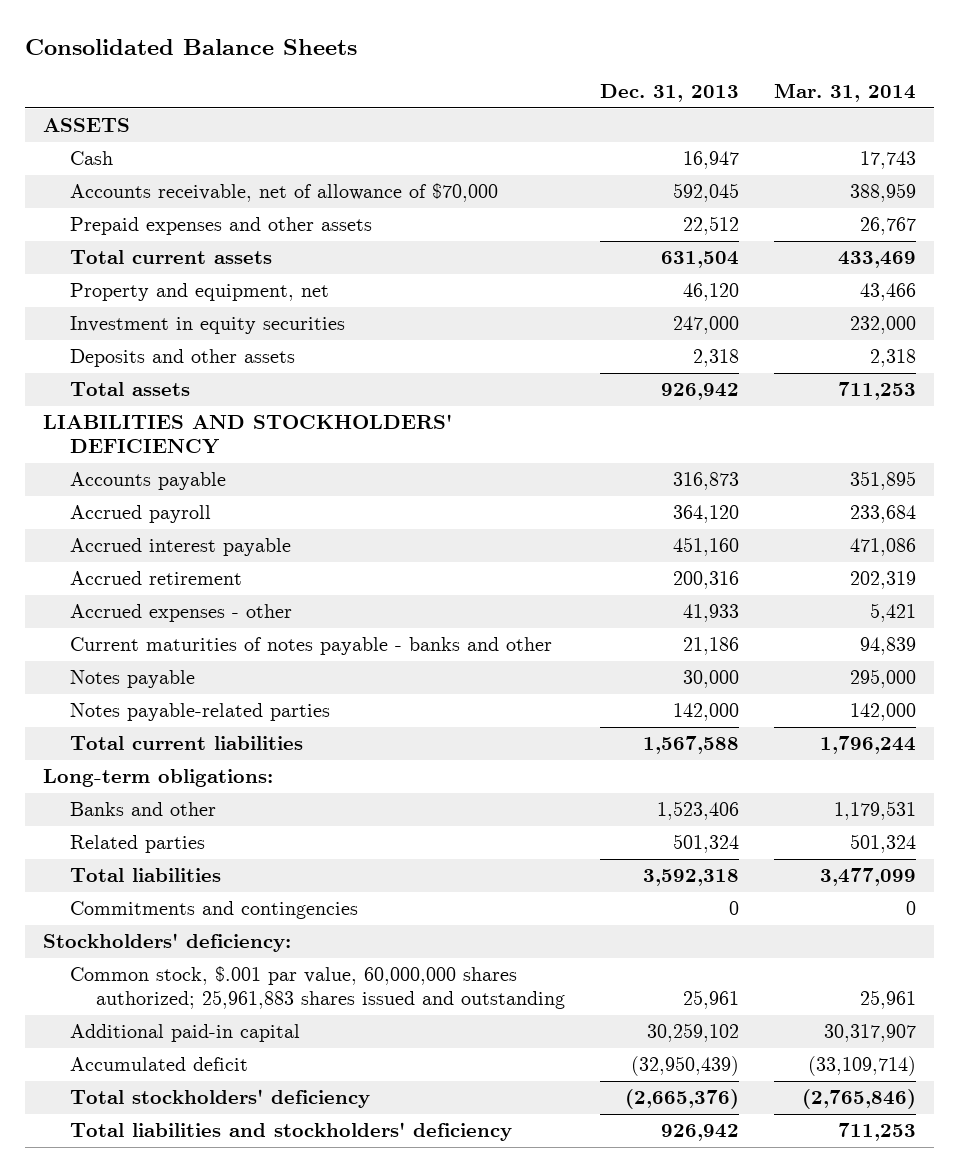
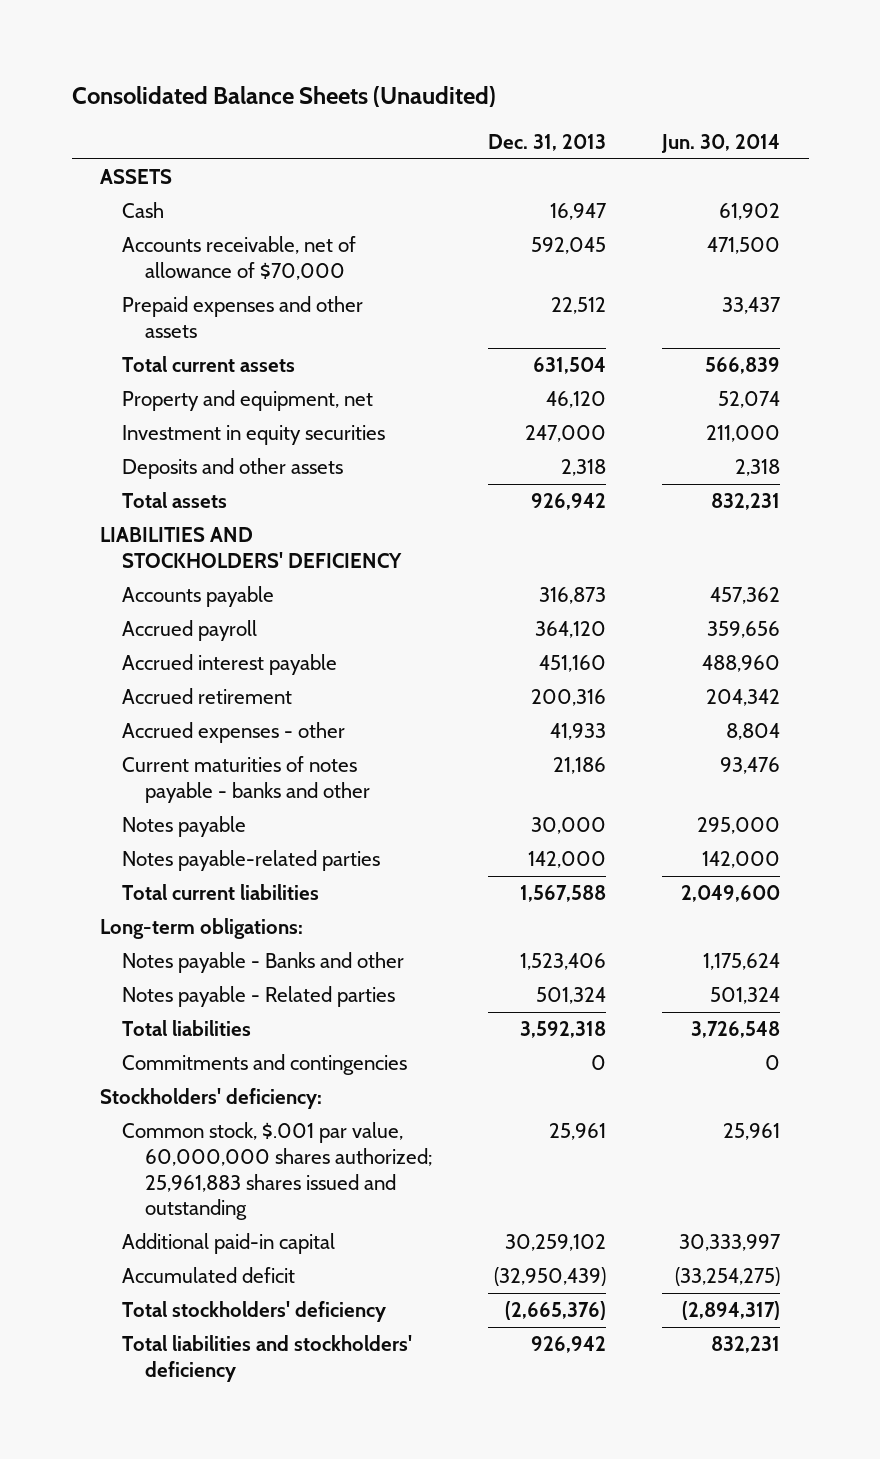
[25,39,358,56] Consolidated Balance Sheets -> [71,85,496,107] Consolidated Balance Sheets (Unaudited)
[774,82,917,102] Mar. 31, 2014 -> none
none -> [661,133,781,153] Jun. 30, 2014
[69,802,216,817] Banks and other -> [122,952,405,974] Notes payable - Banks and other
[69,835,205,854] Related parties -> [122,986,396,1008] Notes payable - Related parties

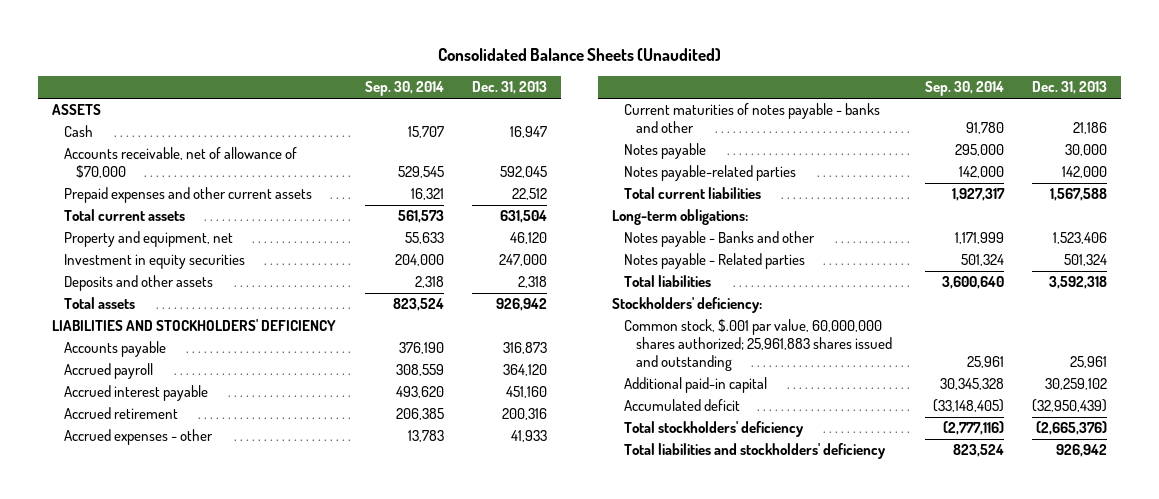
[661,133,781,153] Jun. 30, 2014 -> none
none -> [364,81,444,97] Sep. 30, 2014
[122,296,364,338] Prepaid expenses and other assets -> [64,187,313,204] Prepaid expenses and other current assets
[122,1054,408,1076] Commitments and contingencies -> none

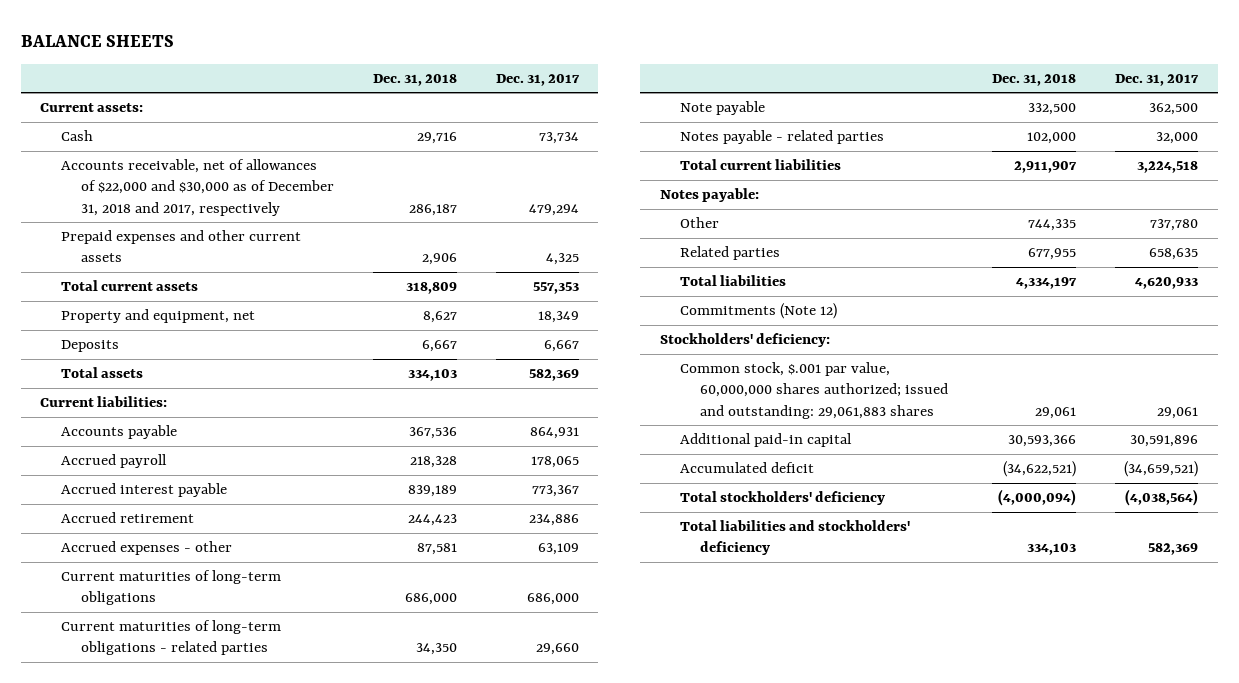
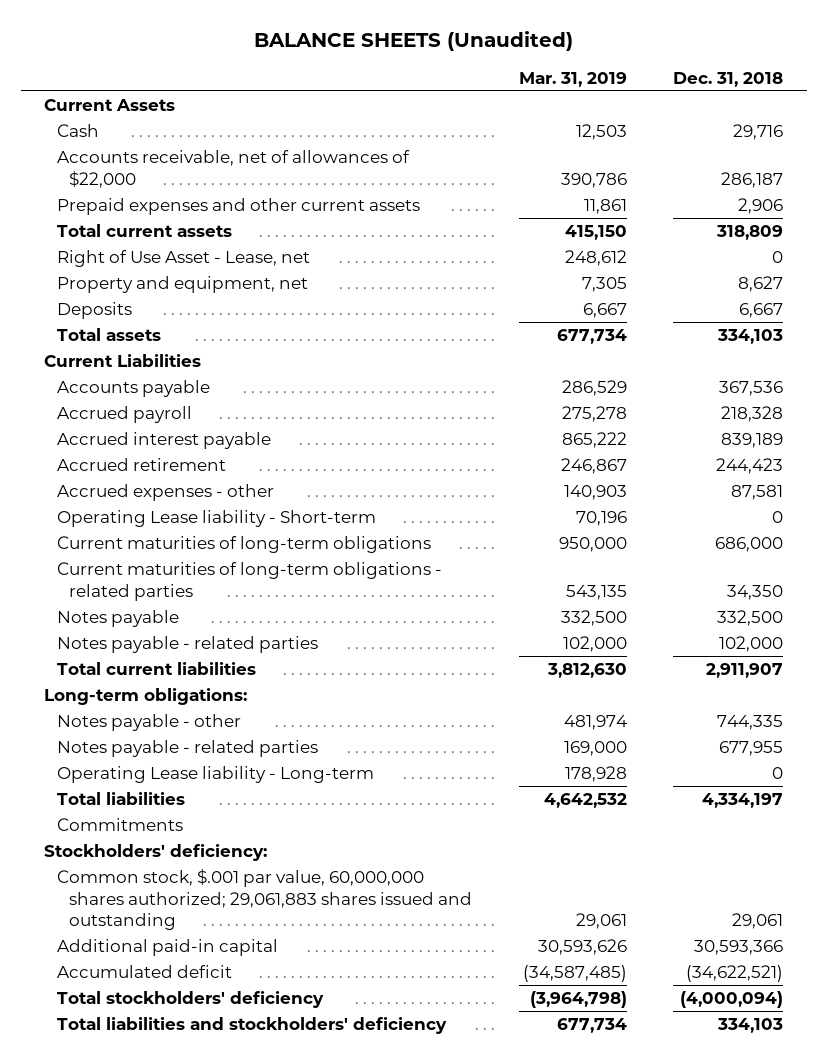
[20,34,174,47] BALANCE SHEETS -> [253,31,573,52] BALANCE SHEETS (Unaudited)
[495,73,580,86] Dec. 31, 2017 -> none
none -> [518,71,627,87] Mar. 31, 2019
[40,103,144,113] Current assets: -> [44,99,176,112] Current Assets
[60,159,334,216] Accounts receivable, net of allowances of $22,000 and $30,000 as of December 31, 2018 and 2017, respectively -> [56,150,410,188] Accounts receivable, net of allowances of $22,000
none -> [56,250,310,268] Right of Use Asset - Lease, net
[40,396,168,408] Current liabilities: -> [44,354,202,368] Current Liabilities
none -> [56,510,376,528] Operating Lease liability - Short-term
[680,101,766,116] Note payable -> [56,610,179,628] Notes payable
[659,188,759,203] Notes payable: -> none
none -> [44,688,248,706] Long-term obligations:
[680,217,720,229] Other -> [56,714,241,732] Notes payable - other
[680,246,781,261] Related parties -> [56,740,318,758] Notes payable - related parties
none -> [56,766,374,784] Operating Lease liability - Long-term
[680,303,838,320] Commitments (Note 12) -> [56,818,183,832] Commitments
[680,362,949,419] Common stock, $.001 par value, 60,000,000 shares authorized; issued and outstanding: 29,061,883 shares -> [56,869,472,931] Common stock, $.001 par value, 60,000,000 shares authorized; 29,061,883 shares issued and outstanding

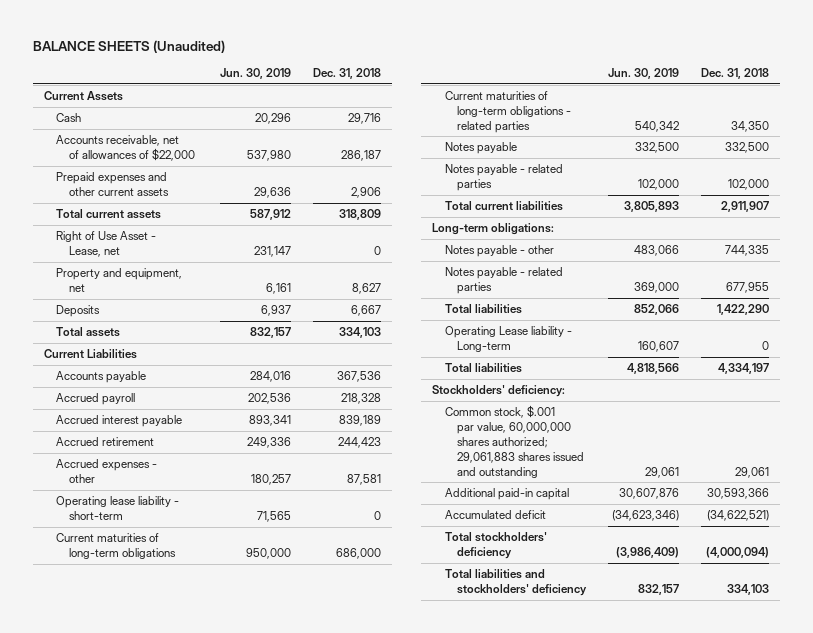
[518,71,627,87] Mar. 31, 2019 -> none
none -> [219,68,291,80] Jun. 30, 2019
[56,510,376,528] Operating Lease liability - Short-term -> [56,496,180,520] Operating lease liability - short-term
none -> [444,304,522,315] Total liabilities
[56,818,183,832] Commitments -> none

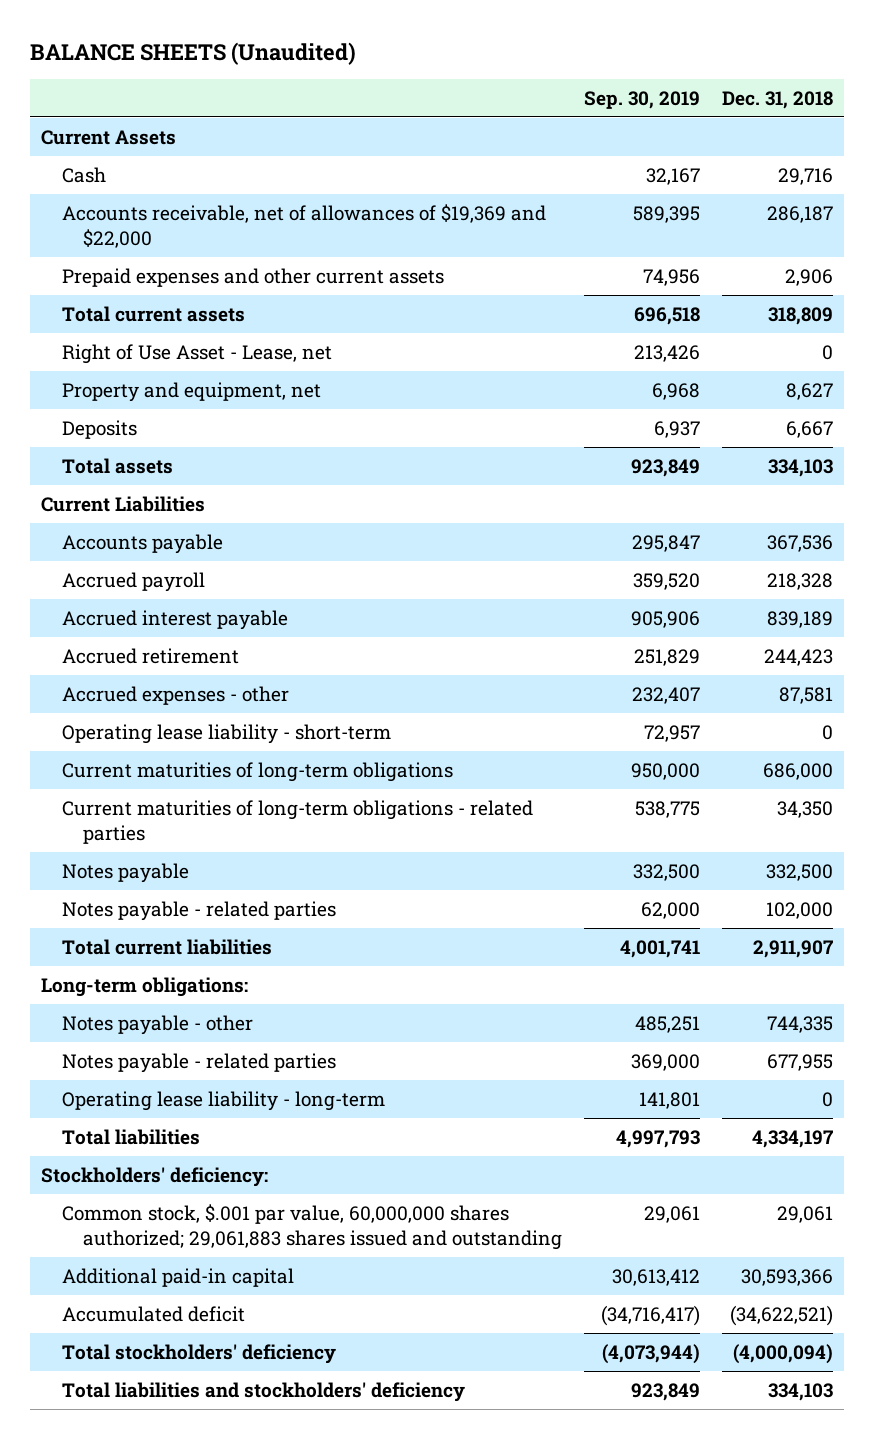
[219,68,291,80] Jun. 30, 2019 -> none
none -> [584,90,701,109] Sep. 30, 2019
[56,135,195,161] Accounts receivable, net of allowances of $22,000 -> [62,203,547,248] Accounts receivable, net of allowances of $19,369 and $22,000
[444,304,522,315] Total liabilities -> none
[444,326,572,352] Operating Lease liability - Long-term -> [62,1090,386,1111] Operating lease liability - long-term

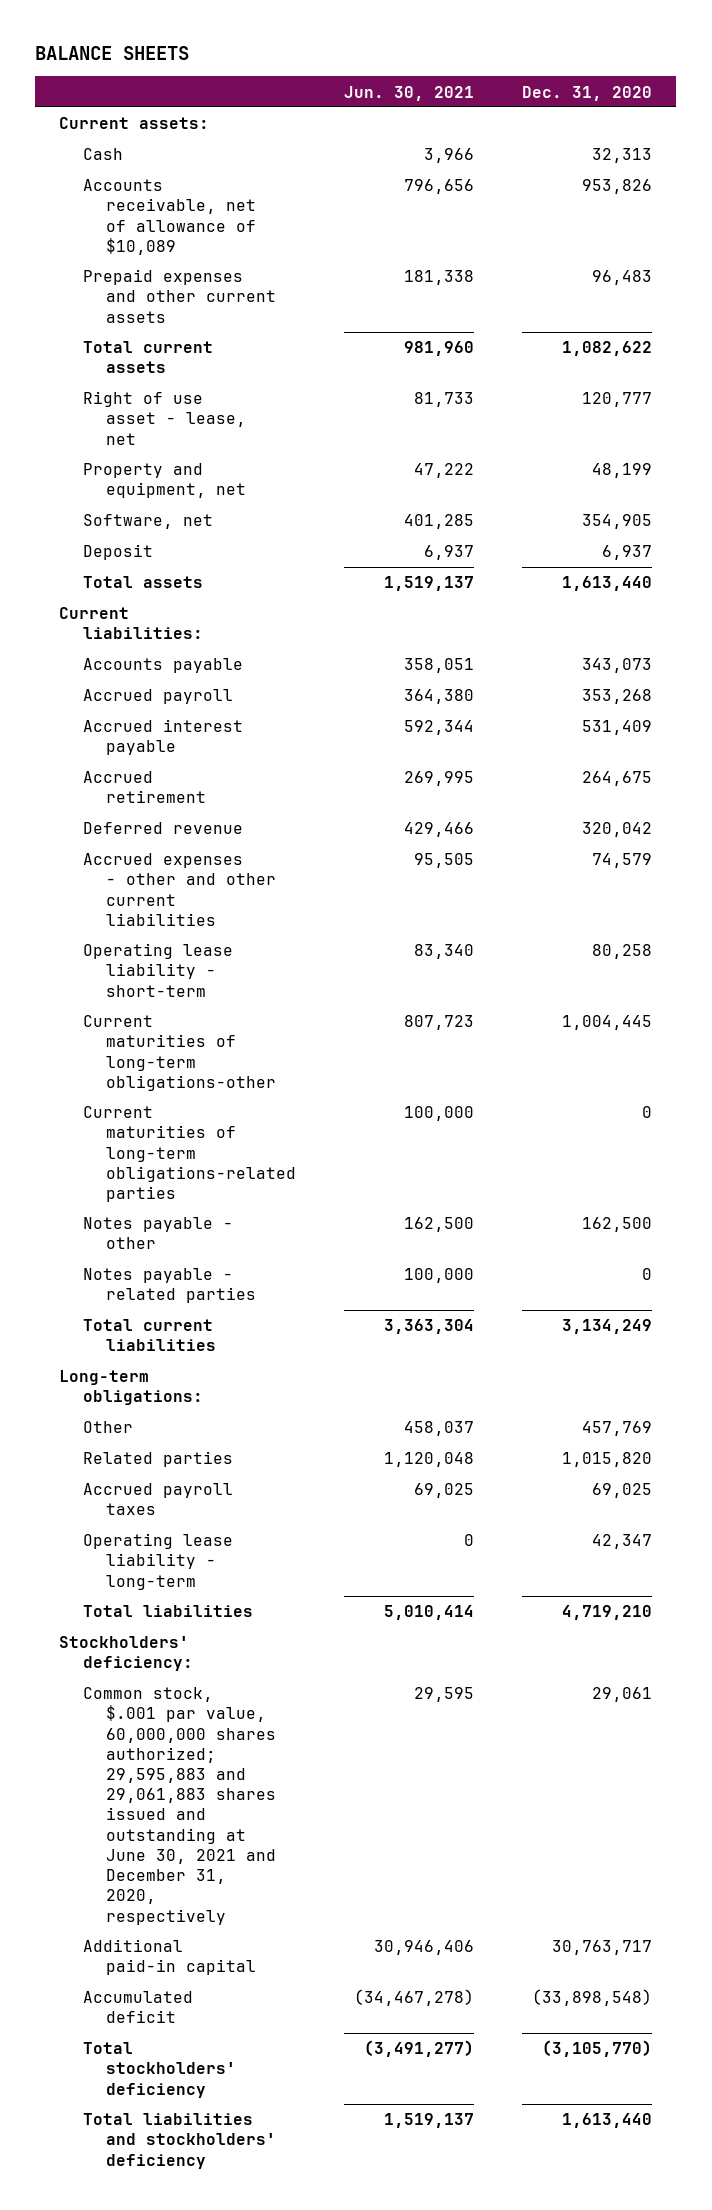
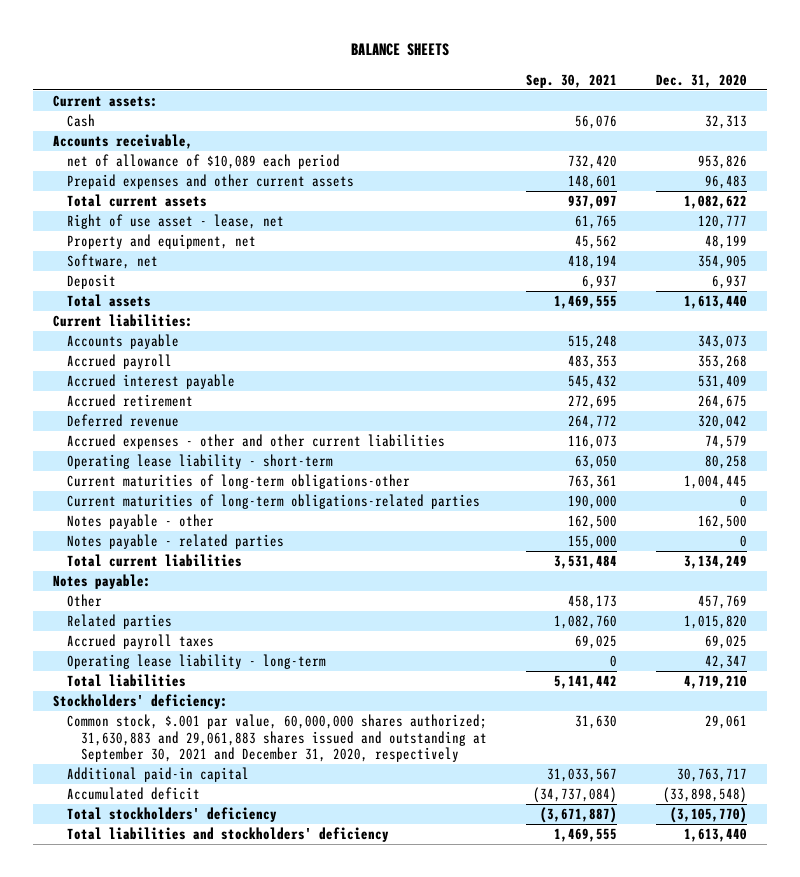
[344,85,475,101] Jun. 30, 2021 -> none
none -> [525,73,617,88] Sep. 30, 2021
none -> [52,134,193,150] Accounts receivable,
[82,179,257,255] Accounts receivable, net of allowance of $10,089 -> [66,154,340,170] net of allowance of $10,089 each period
[59,1370,203,1406] Long-term obligations: -> none
none -> [52,574,151,590] Notes payable:
[82,1687,277,1925] Common stock, $.001 par value, 60,000,000 shares authorized; 29,595,883 and 29,061,883 shares issued and outstanding at June 30, 2021 and December 31, 2020, respectively -> [66,714,487,763] Common stock, $.001 par value, 60,000,000 shares authorized; 31,630,883 and 29,061,883 shares issued and outstanding at September 30, 2021 and December 31, 2020, respectively

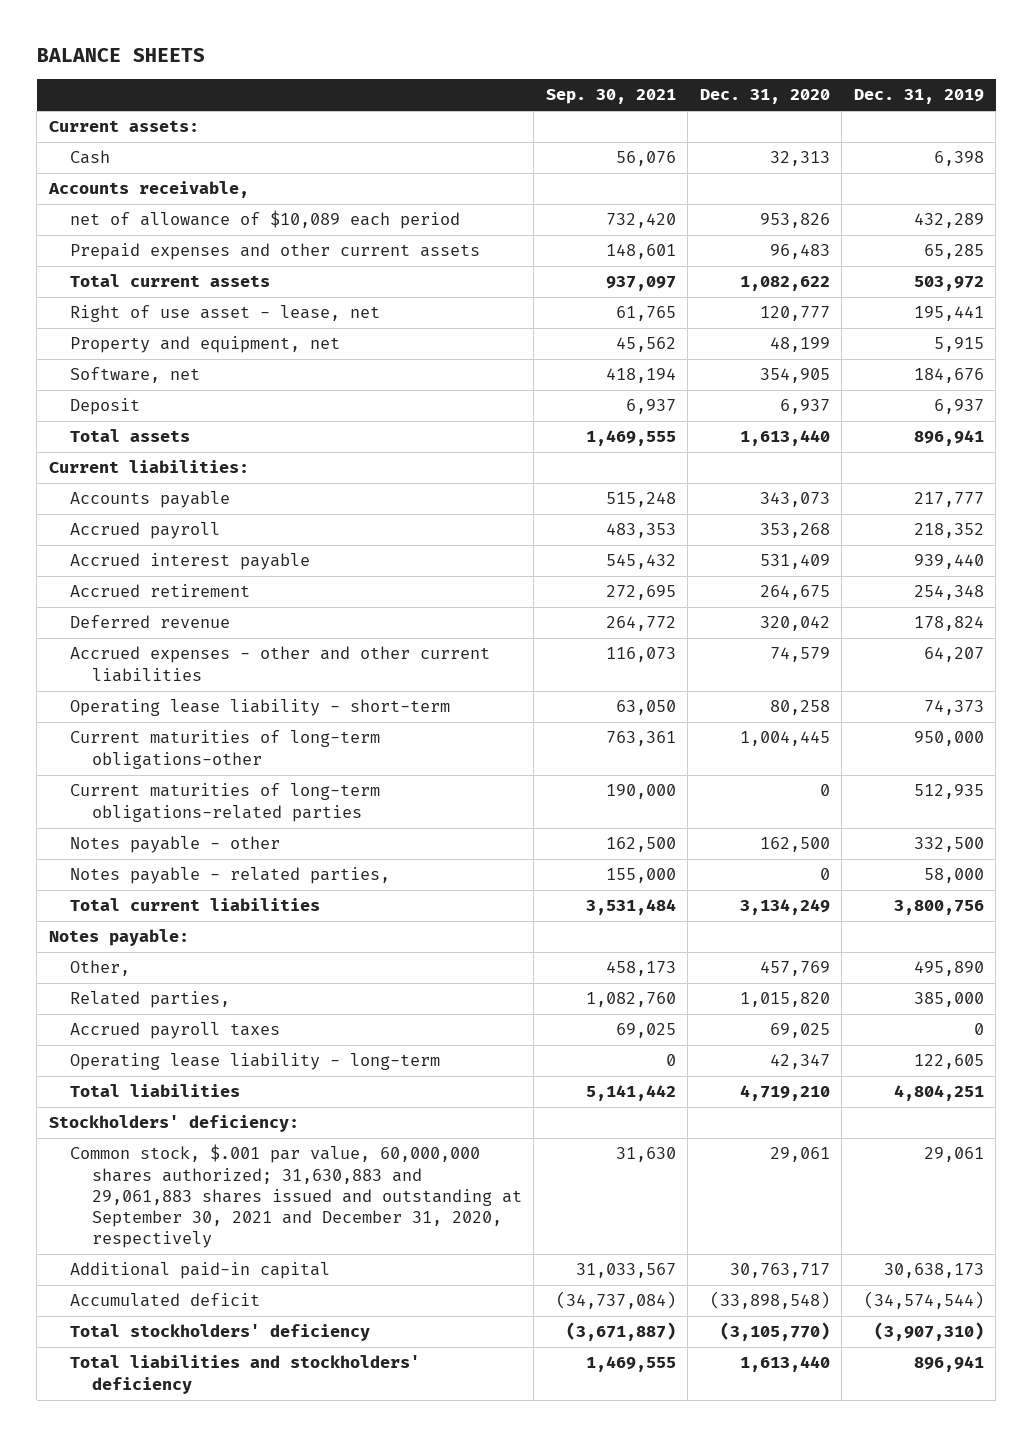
none -> [853,89,984,105] Dec. 31, 2019
[66,534,284,550] Notes payable - related parties -> [70,867,391,885] Notes payable - related parties,
[66,594,102,608] Other -> [70,960,131,977] Other,
[66,614,172,630] Related parties -> [70,991,231,1009] Related parties,

